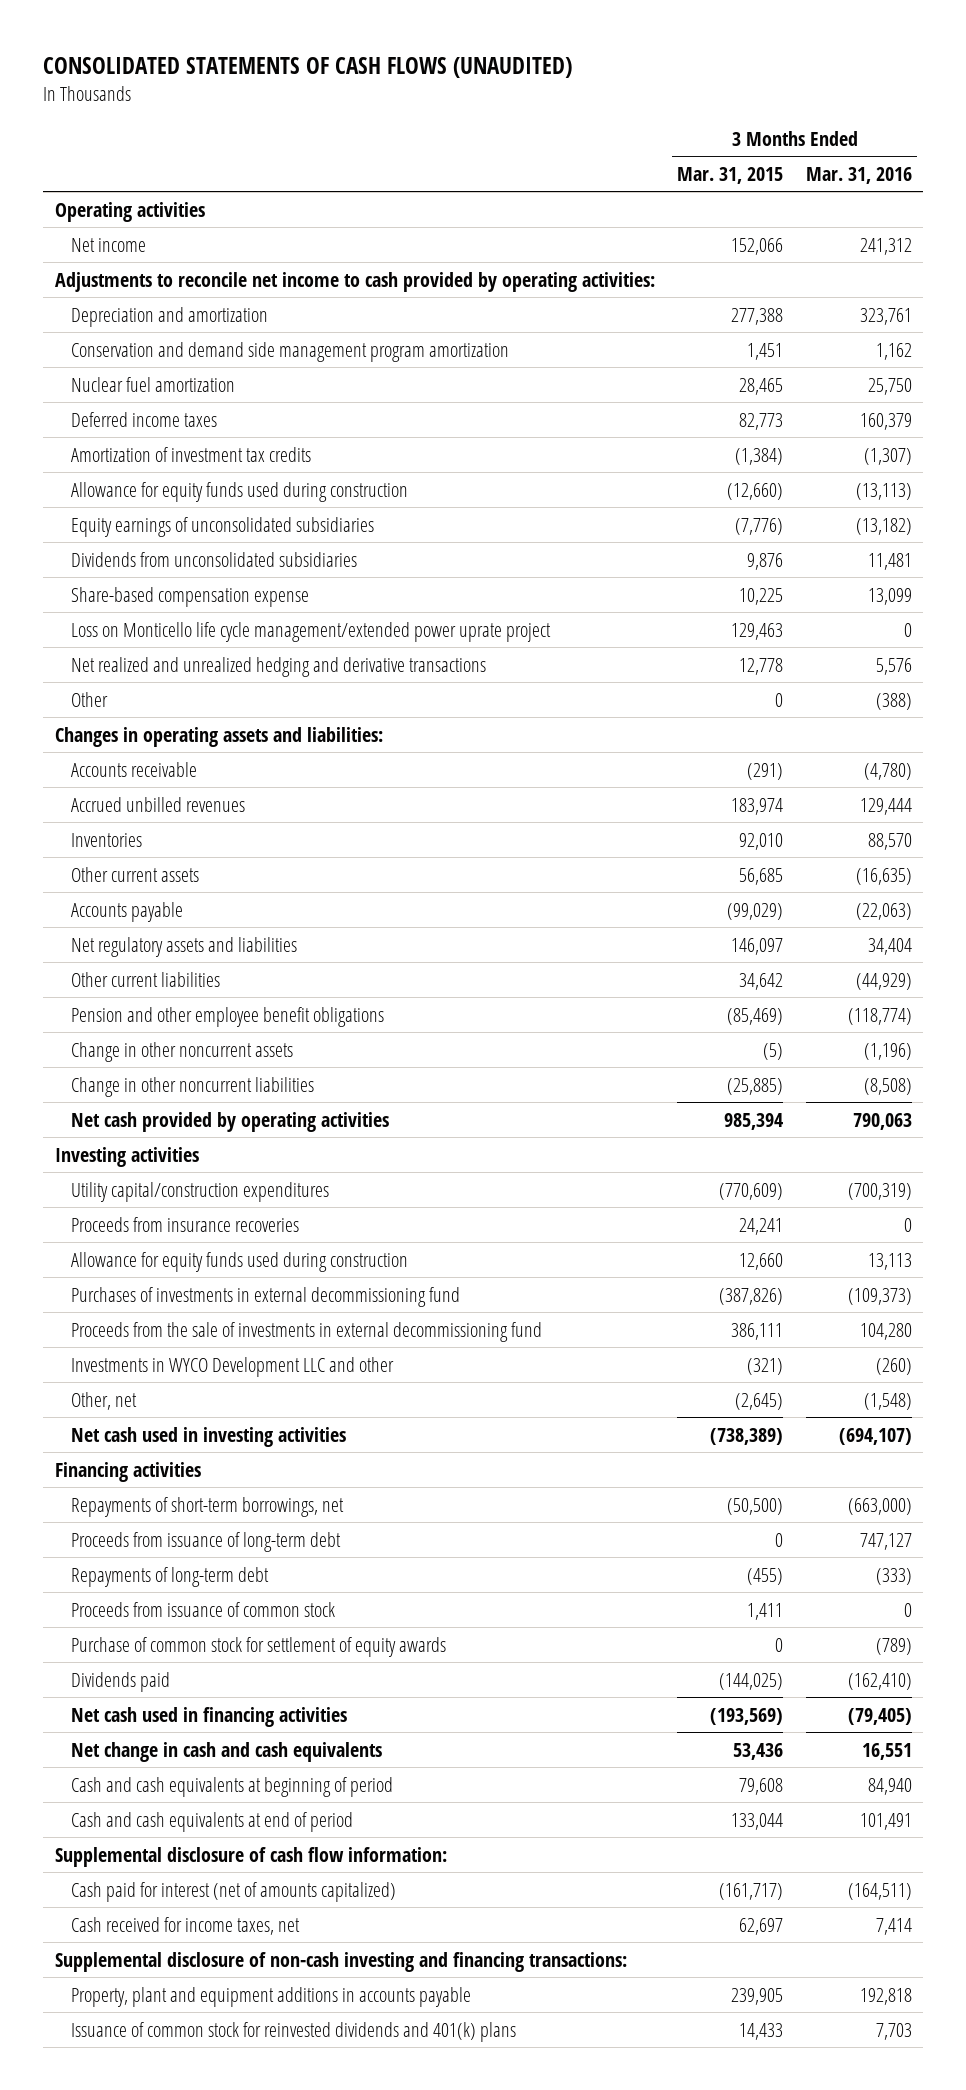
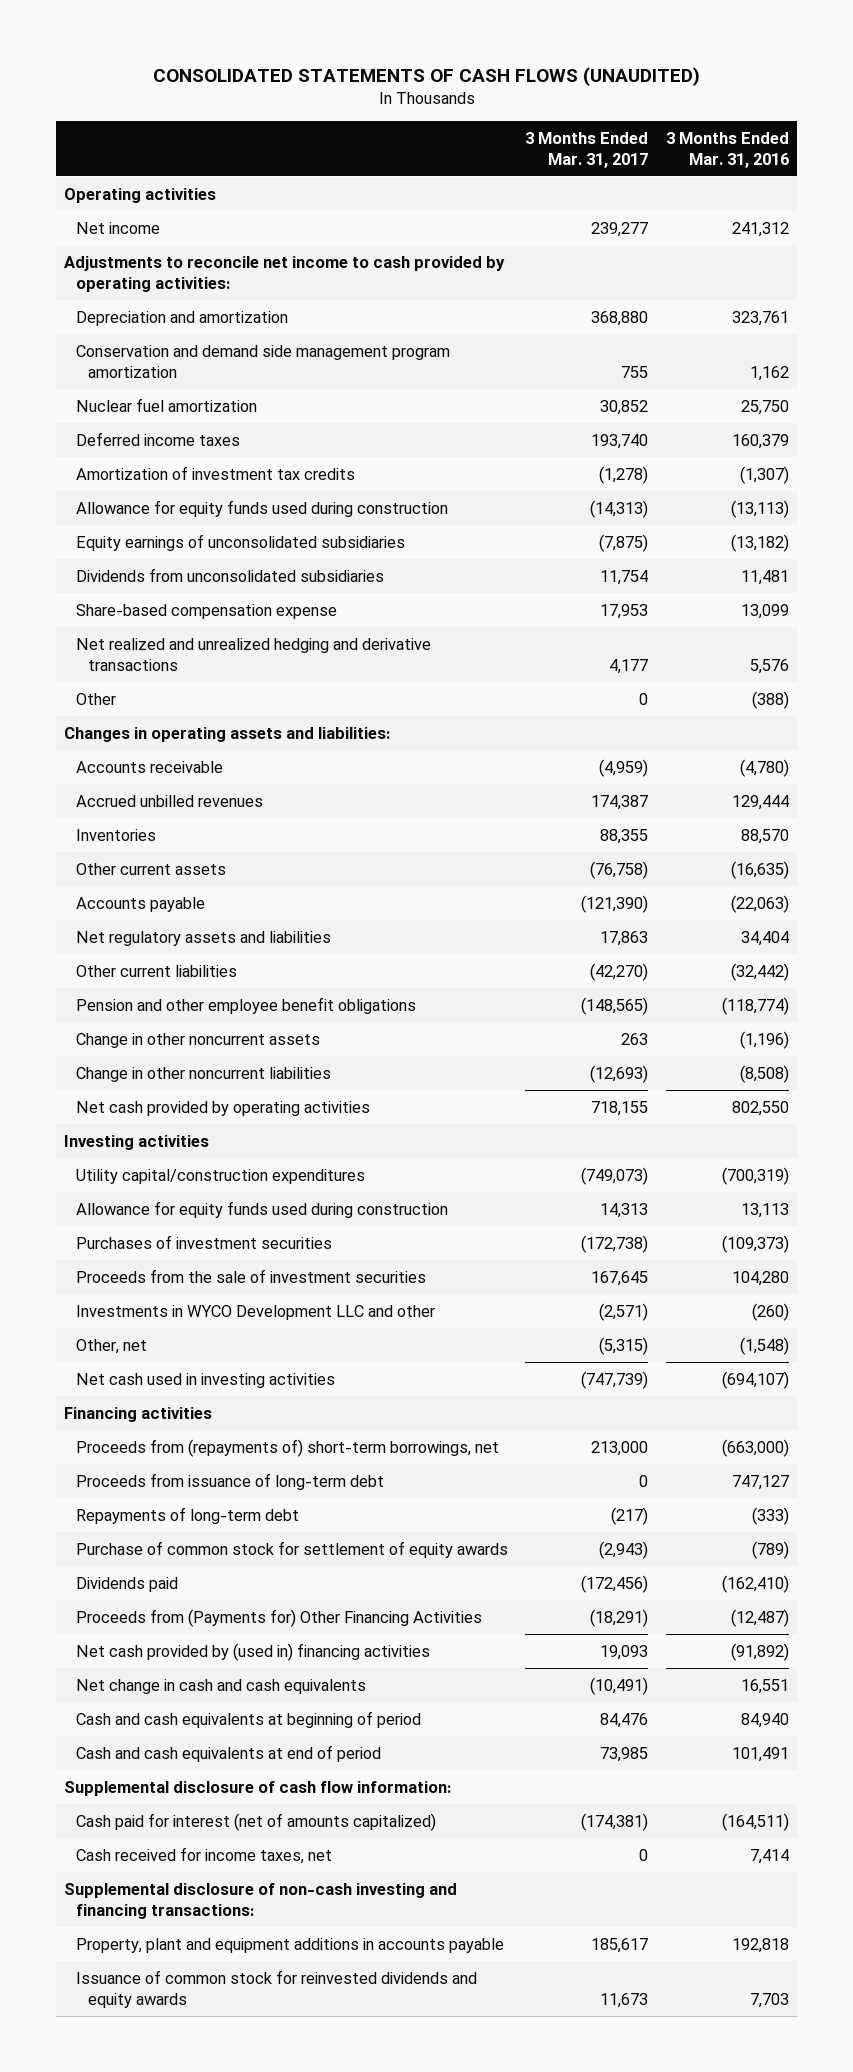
[677,166,784,184] Mar. 31, 2015 -> none
none -> [525,132,649,168] 3 Months Ended Mar. 31, 2017
[70,621,551,642] Loss on Monticello life cycle management/extended power uprate project -> none
[855,972,912,990] (44,929) -> [730,962,789,981] (32,442)
[852,1112,912,1130] 790,063 -> [731,1100,789,1116] 802,550
[70,1216,299,1232] Proceeds from insurance recoveries -> none
[70,1286,460,1307] Purchases of investments in external decommissioning fund -> [76,1234,333,1249] Purchases of investment securities
[70,1321,542,1342] Proceeds from the sale of investments in external decommissioning fund -> [76,1268,427,1283] Proceeds from the sale of investment securities
[70,1496,344,1517] Repayments of short-term borrowings, net -> [76,1438,500,1457] Proceeds from (repayments of) short-term borrowings, net
[70,1601,335,1617] Proceeds from issuance of common stock -> none
none -> [76,1608,483,1627] Proceeds from (Payments for) Other Financing Activities
[70,1706,347,1727] Net cash used in financing activities -> [76,1642,431,1661] Net cash provided by (used in) financing activities
[847,1707,912,1725] (79,405) -> [730,1642,789,1661] (91,892)
[70,2021,516,2042] Issuance of common stock for reinvested dividends and 401(k) plans -> [76,1969,478,2008] Issuance of common stock for reinvested dividends and equity awards

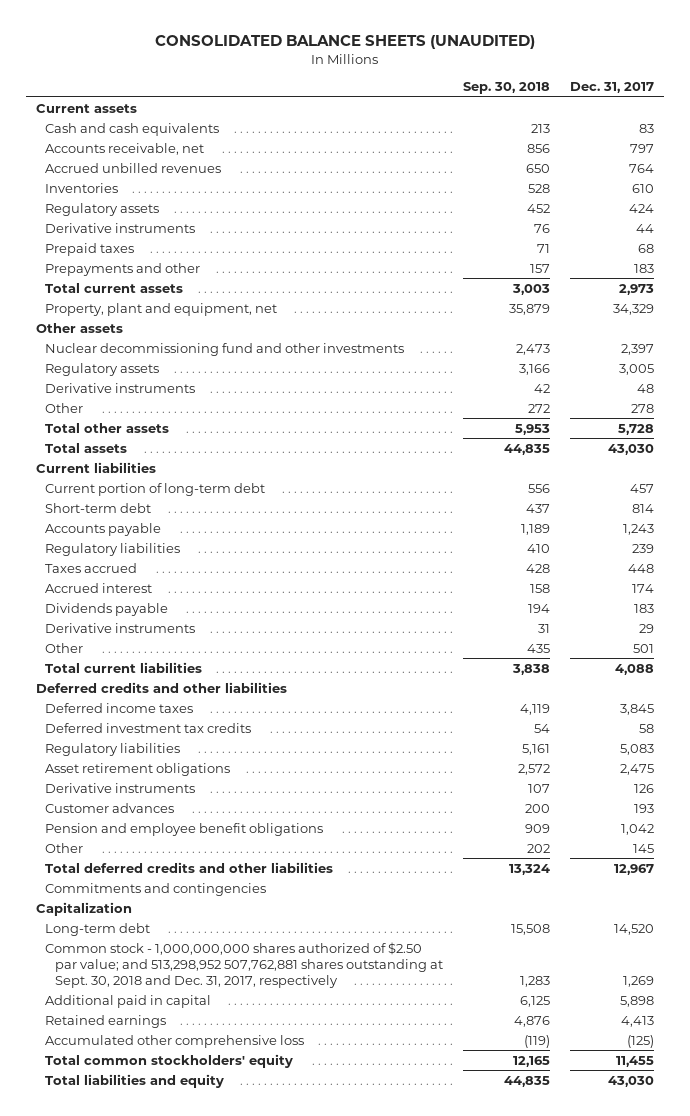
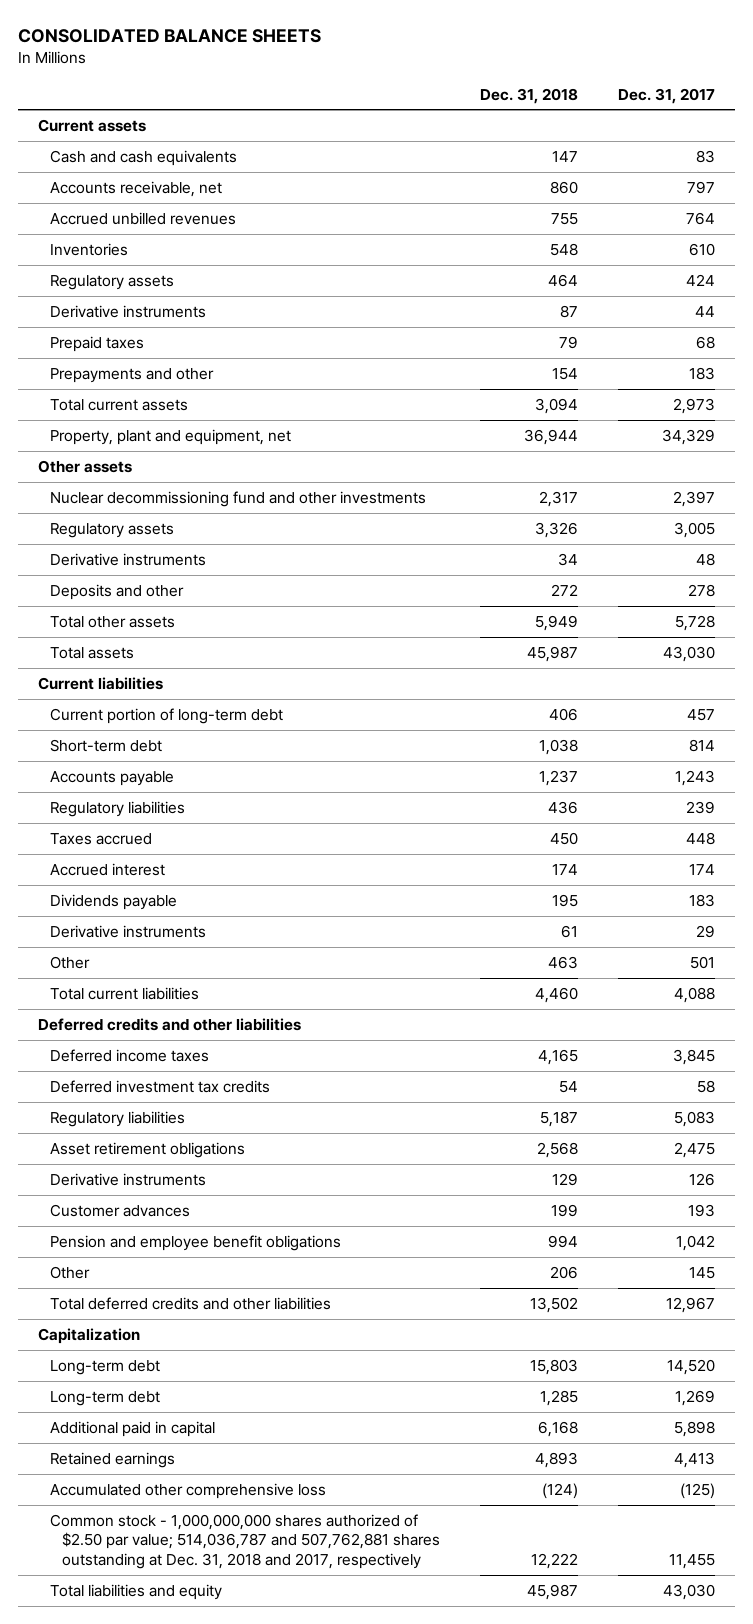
[155,35,536,50] CONSOLIDATED BALANCE SHEETS (UNAUDITED) -> [17,29,321,44] CONSOLIDATED BALANCE SHEETS
[463,82,551,95] Sep. 30, 2018 -> none
none -> [480,87,579,104] Dec. 31, 2018
[45,402,84,413] Other -> [50,583,185,600] Deposits and other
[45,882,267,896] Commitments and contingencies -> none
[45,941,443,988] Common stock - 1,000,000,000 shares authorized of $2.50 par value; and 513,298,952 507,762,881 shares outstanding at Sept. 30, 2018 and Dec. 31, 2017, respectively -> [50,1390,161,1406] Long-term debt
[45,1053,294,1068] Total common stockholders' equity -> [50,1513,441,1569] Common stock - 1,000,000,000 shares authorized of $2.50 par value; 514,036,787 and 507,762,881 shares outstanding at Dec. 31, 2018 and 2017, respectively

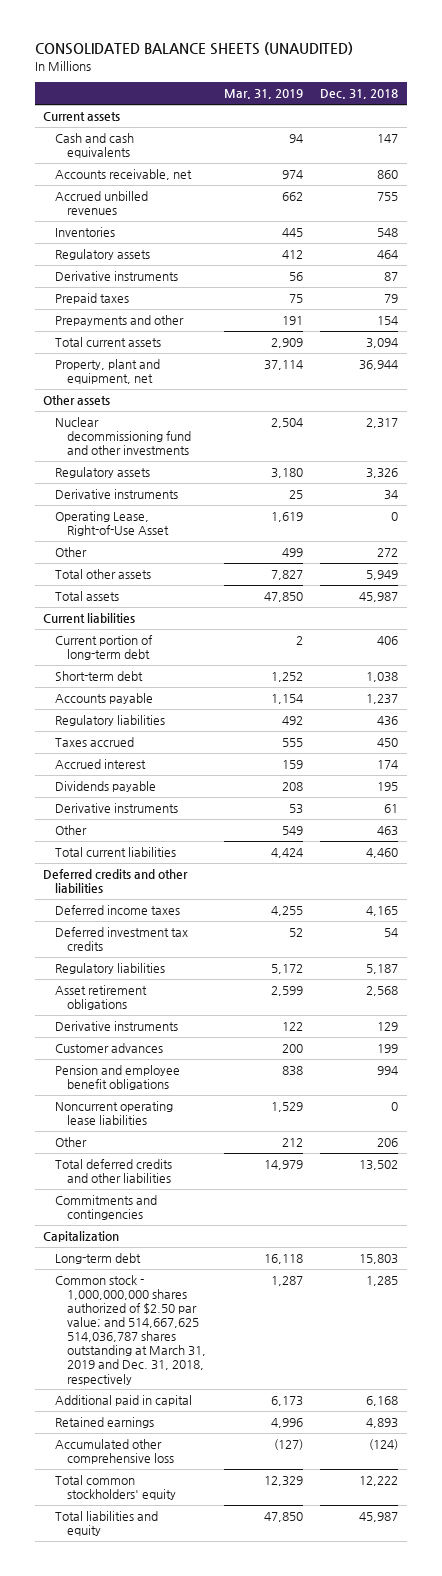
[17,29,321,44] CONSOLIDATED BALANCE SHEETS -> [34,42,353,56] CONSOLIDATED BALANCE SHEETS (UNAUDITED)
[617,87,715,104] Dec. 31, 2017 -> none
none -> [223,89,303,100] Mar. 31, 2019
none -> [55,511,170,537] Operating Lease, Right-of-Use Asset
[50,583,185,600] Deposits and other -> [55,547,88,558] Other
none -> [55,1101,174,1126] Noncurrent operating lease liabilities
none -> [55,1195,158,1221] Commitments and contingencies
[50,1390,161,1406] Long-term debt -> [55,1275,207,1385] Common stock - 1,000,000,000 shares authorized of $2.50 par value; and 514,667,625 514,036,787 shares outstanding at March 31, 2019 and Dec. 31, 2018, respectively
[50,1513,441,1569] Common stock - 1,000,000,000 shares authorized of $2.50 par value; 514,036,787 and 507,762,881 shares outstanding at Dec. 31, 2018 and 2017, respectively -> [55,1475,177,1501] Total common stockholders' equity

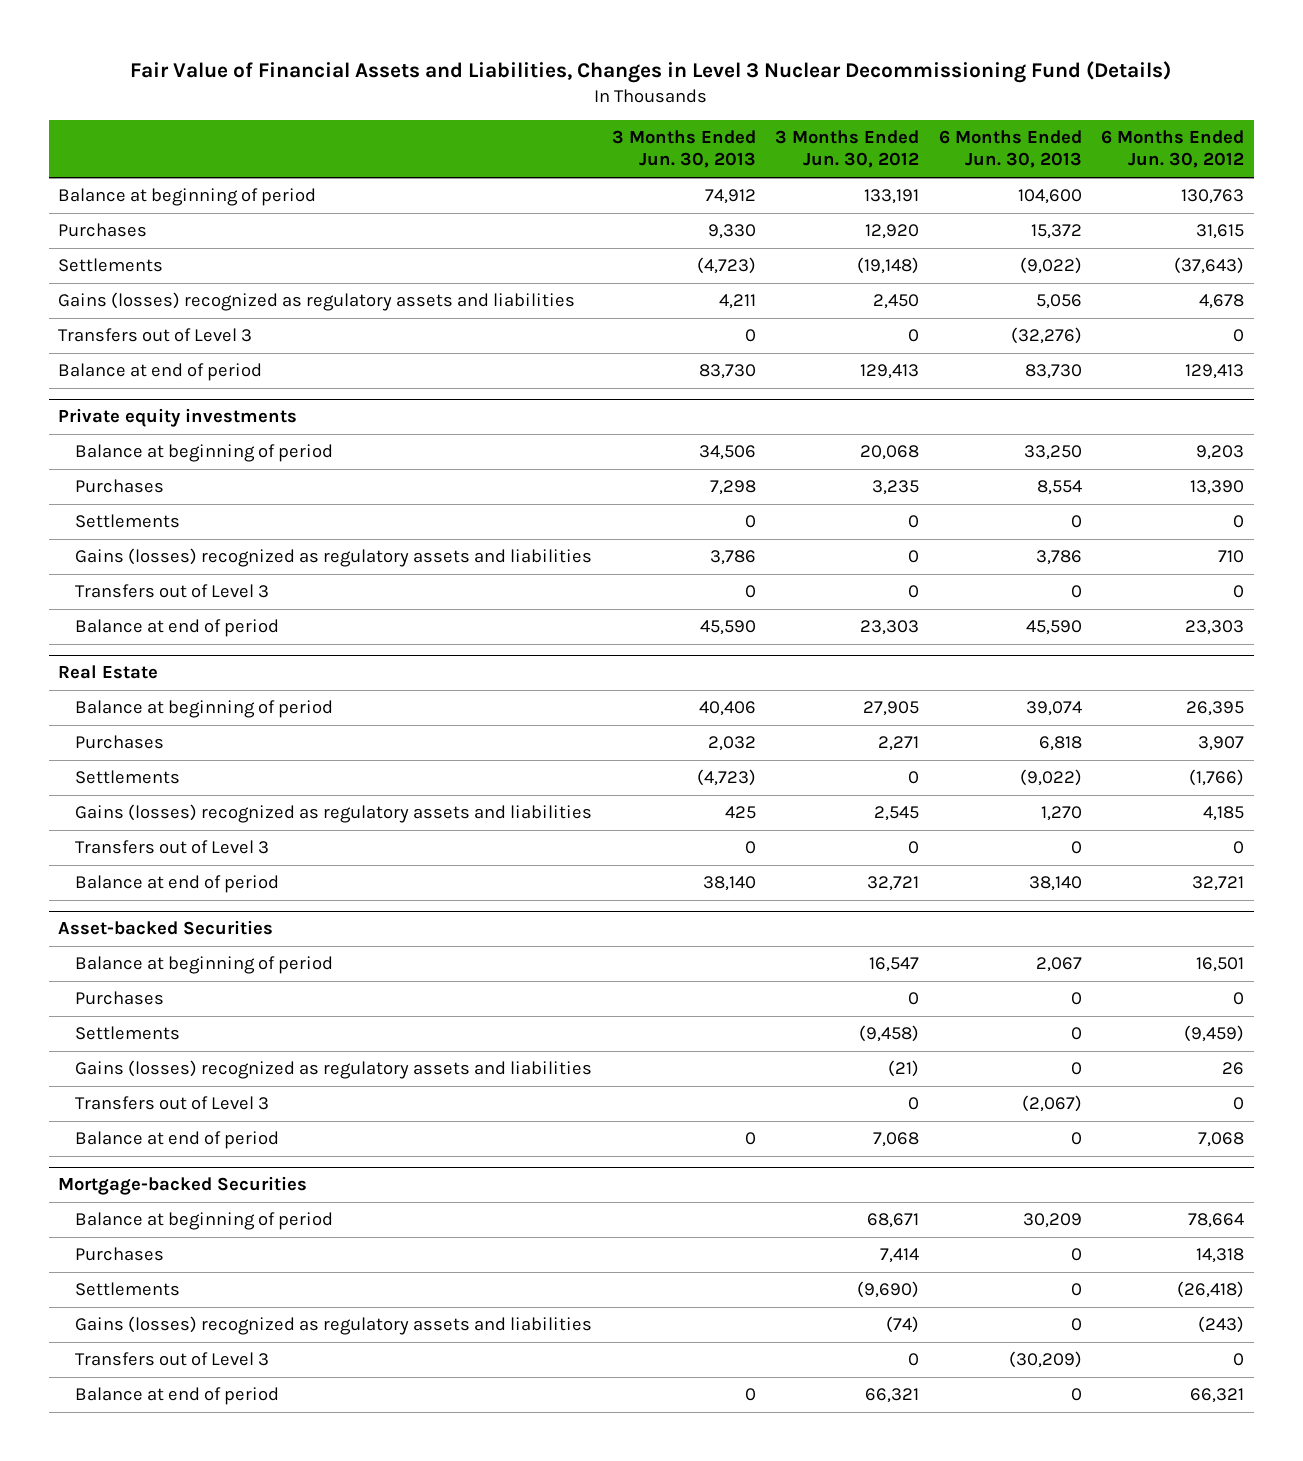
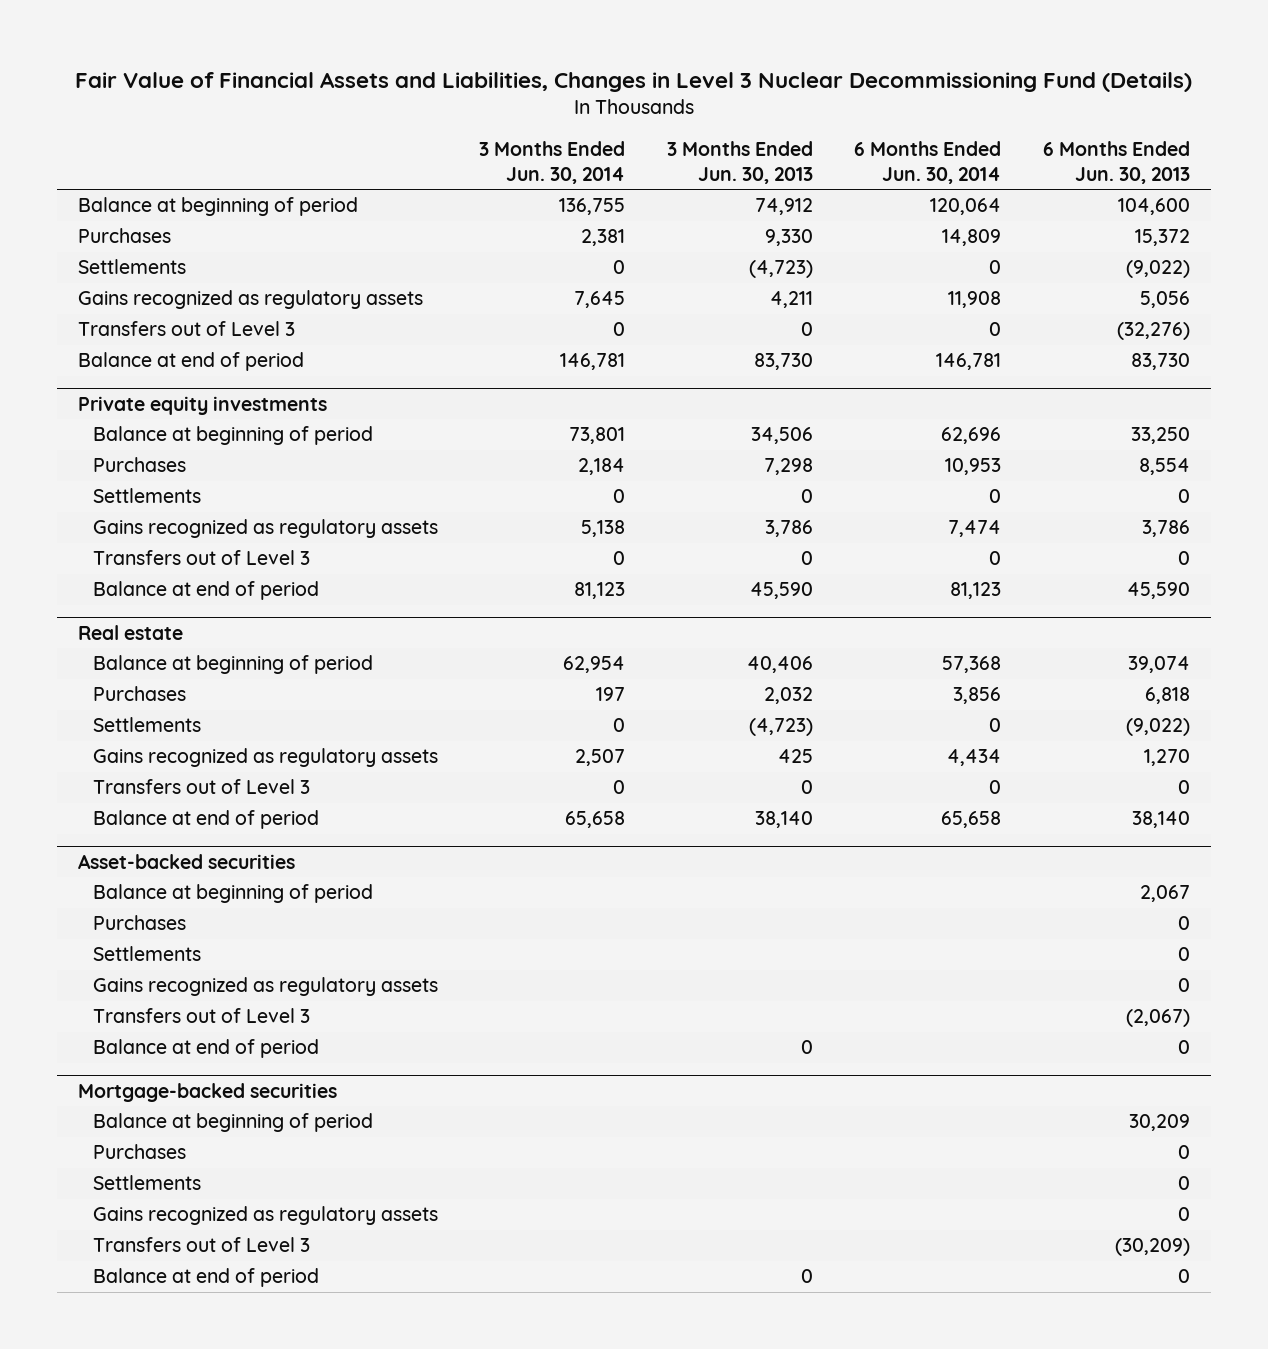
[775,130,920,169] 3 Months Ended Jun. 30, 2012 -> none
[1101,130,1245,169] 6 Months Ended Jun. 30, 2012 -> none
none -> [479,140,626,184] 3 Months Ended Jun. 30, 2014
none -> [854,140,1002,184] 6 Months Ended Jun. 30, 2014
[58,292,576,312] Gains (losses) recognized as regulatory assets and liabilities -> [77,290,423,310] Gains recognized as regulatory assets
[75,548,593,568] Gains (losses) recognized as regulatory assets and liabilities -> [92,519,438,539] Gains recognized as regulatory assets
[58,665,159,680] Real Estate -> [77,624,183,640] Real estate
[75,804,593,824] Gains (losses) recognized as regulatory assets and liabilities -> [92,748,438,768] Gains recognized as regulatory assets
[58,920,274,936] Asset-backed Securities -> [77,853,295,869] Asset-backed securities
[75,1060,593,1080] Gains (losses) recognized as regulatory assets and liabilities -> [92,977,438,997] Gains recognized as regulatory assets
[58,1176,308,1196] Mortgage-backed Securities -> [77,1082,337,1102] Mortgage-backed securities
[75,1316,593,1336] Gains (losses) recognized as regulatory assets and liabilities -> [92,1206,438,1226] Gains recognized as regulatory assets

